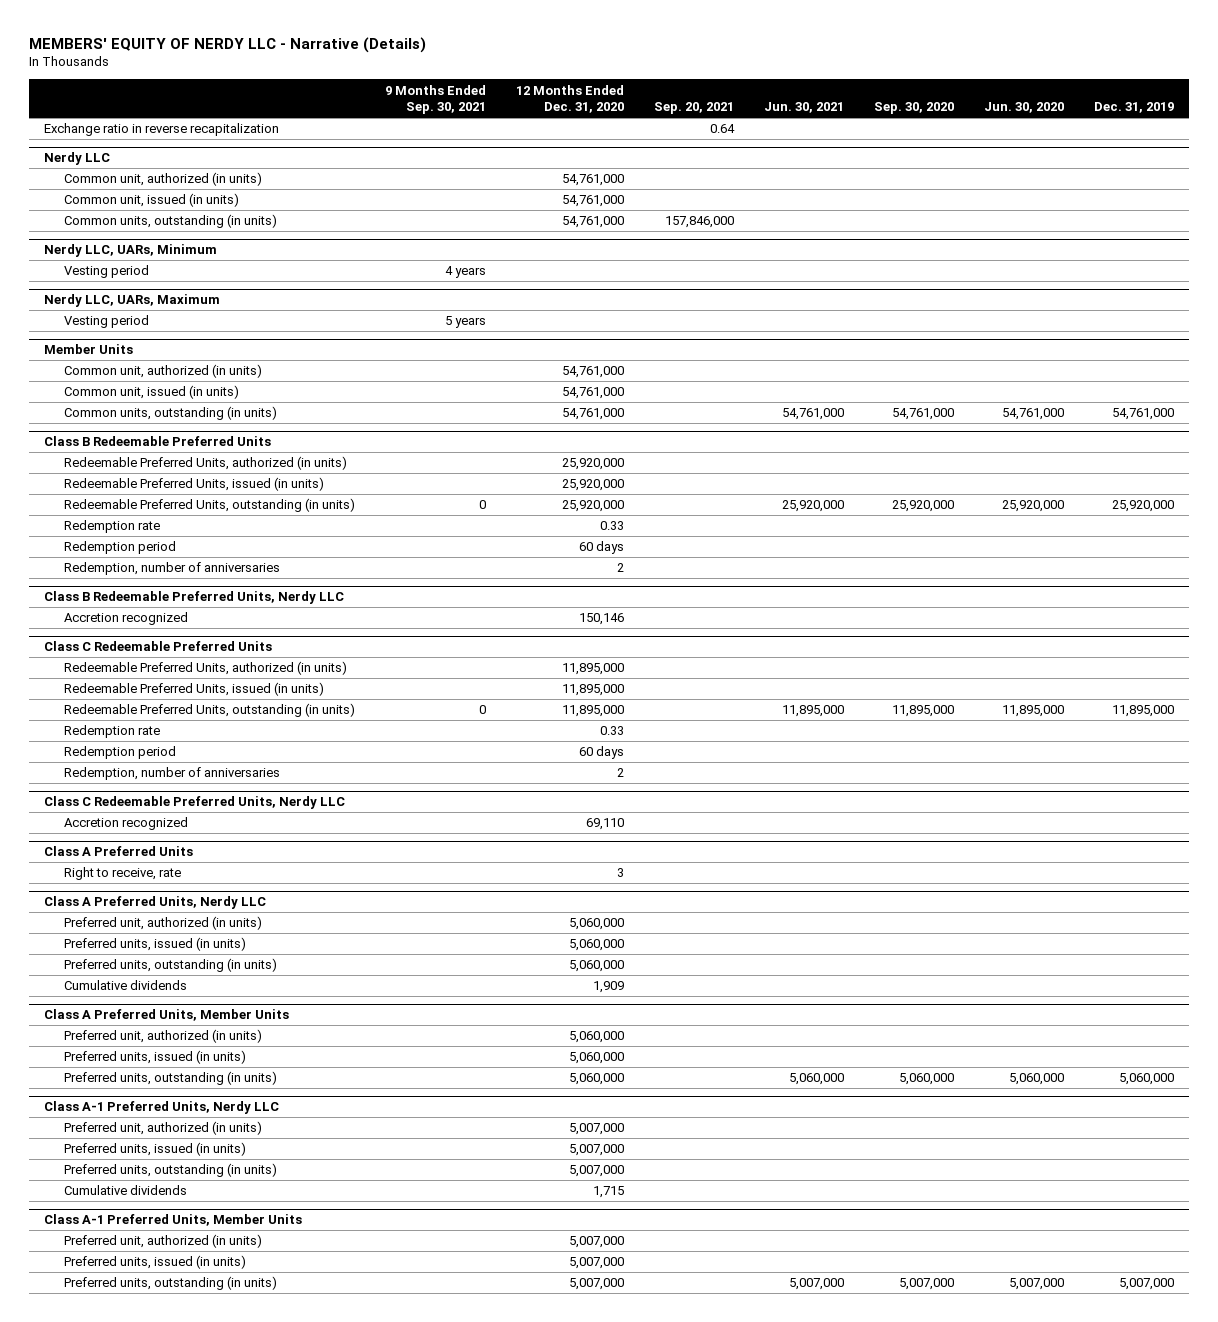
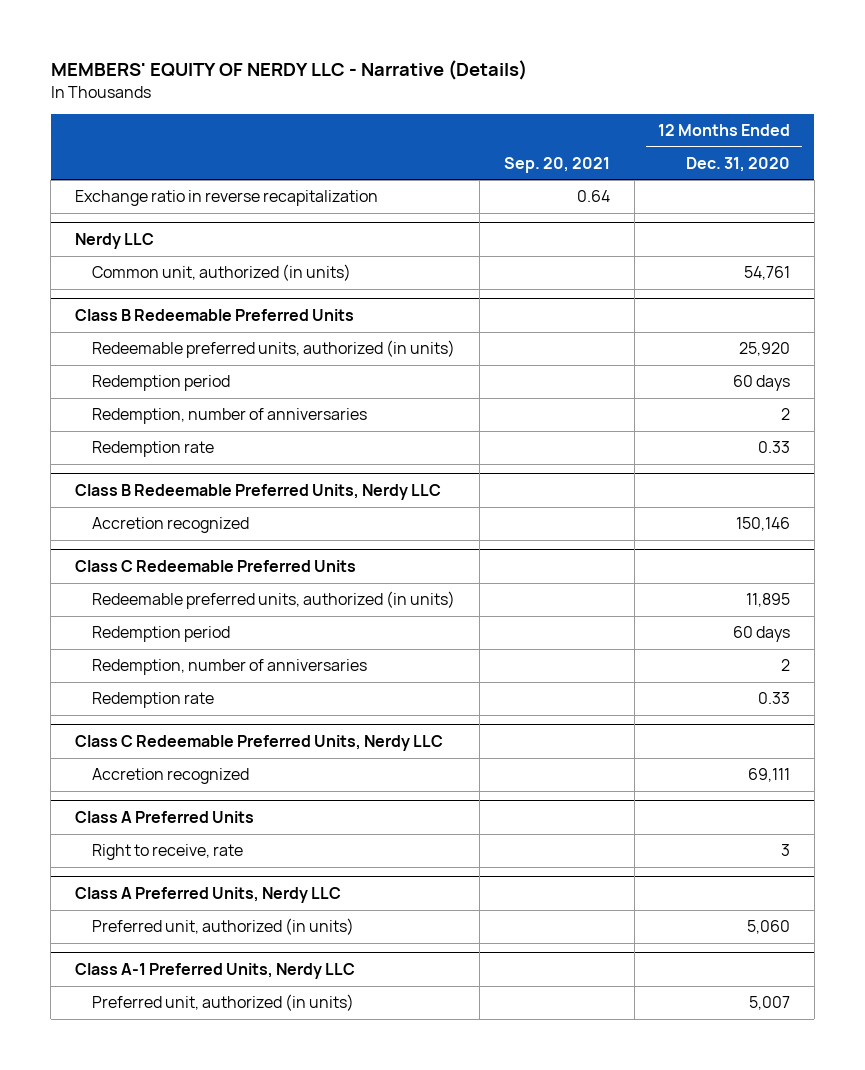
[385,84,487,115] 9 Months Ended Sep. 30, 2021 -> none
[764,102,845,114] Jun. 30, 2021 -> none
[874,102,955,115] Sep. 30, 2020 -> none
[984,102,1065,114] Jun. 30, 2020 -> none
[1093,102,1174,114] Dec. 31, 2019 -> none
[64,193,240,208] Common unit, issued (in units) -> none
[64,214,278,229] Common units, outstanding (in units) -> none
[43,244,217,258] Nerdy LLC, UARs, Minimum -> none
[64,265,150,279] Vesting period -> none
[43,294,220,308] Nerdy LLC, UARs, Maximum -> none
[64,315,150,329] Vesting period -> none
[43,344,133,355] Member Units -> none
[64,364,263,379] Common unit, authorized (in units) -> none
[64,385,240,400] Common unit, issued (in units) -> none
[64,406,278,421] Common units, outstanding (in units) -> none
[562,174,625,187] 54,761,000 -> [744,266,791,281] 54,761
[64,477,325,492] Redeemable Preferred Units, issued (in units) -> none
[64,498,356,513] Redeemable Preferred Units, outstanding (in units) -> none
[64,456,348,471] Redeemable Preferred Units, authorized (in units) -> [92,340,456,359] Redeemable preferred units, authorized (in units)
[562,458,625,471] 25,920,000 -> [739,342,791,357] 25,920
[64,520,161,534] Redemption rate -> [92,441,215,458] Redemption rate
[64,682,325,697] Redeemable Preferred Units, issued (in units) -> none
[64,703,356,718] Redeemable Preferred Units, outstanding (in units) -> none
[64,661,348,676] Redeemable Preferred Units, authorized (in units) -> [92,591,456,610] Redeemable preferred units, authorized (in units)
[562,663,625,676] 11,895,000 -> [746,593,791,608] 11,895
[64,725,161,739] Redemption rate -> [92,692,215,709] Redemption rate
[586,818,625,831] 69,110 -> [748,768,791,783] 69,111
[64,937,247,952] Preferred units, issued (in units) -> none
[64,958,278,973] Preferred units, outstanding (in units) -> none
[64,980,188,991] Cumulative dividends -> none
[43,1009,289,1022] Class A Preferred Units, Member Units -> none
[64,1029,263,1044] Preferred unit, authorized (in units) -> none
[64,1050,247,1065] Preferred units, issued (in units) -> none
[64,1071,278,1086] Preferred units, outstanding (in units) -> none
[569,918,625,931] 5,060,000 -> [747,920,791,935] 5,060
[64,1142,247,1157] Preferred units, issued (in units) -> none
[64,1163,278,1178] Preferred units, outstanding (in units) -> none
[64,1185,188,1196] Cumulative dividends -> none
[43,1214,302,1227] Class A-1 Preferred Units, Member Units -> none
[64,1234,263,1249] Preferred unit, authorized (in units) -> none
[64,1255,247,1270] Preferred units, issued (in units) -> none
[64,1276,278,1291] Preferred units, outstanding (in units) -> none
[569,1123,625,1136] 5,007,000 -> [749,996,791,1011] 5,007

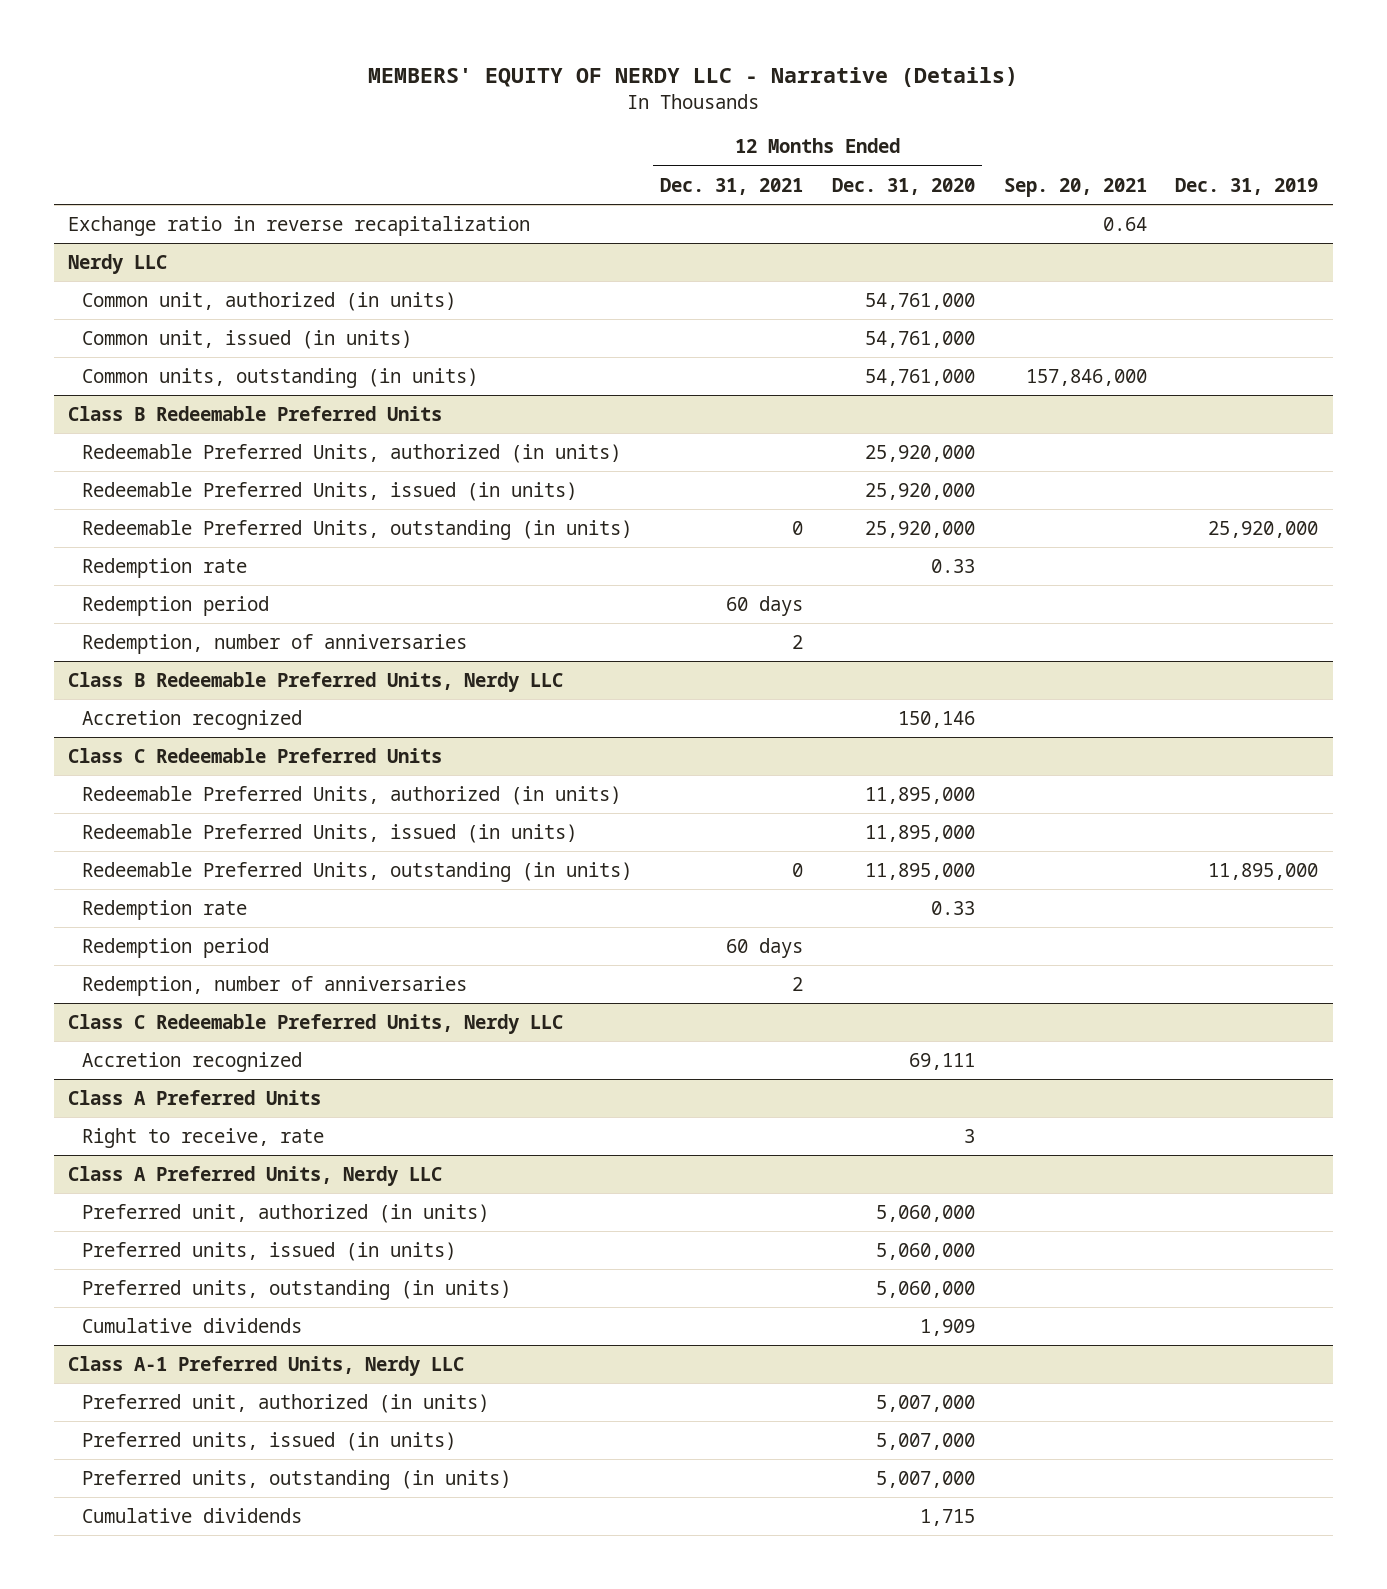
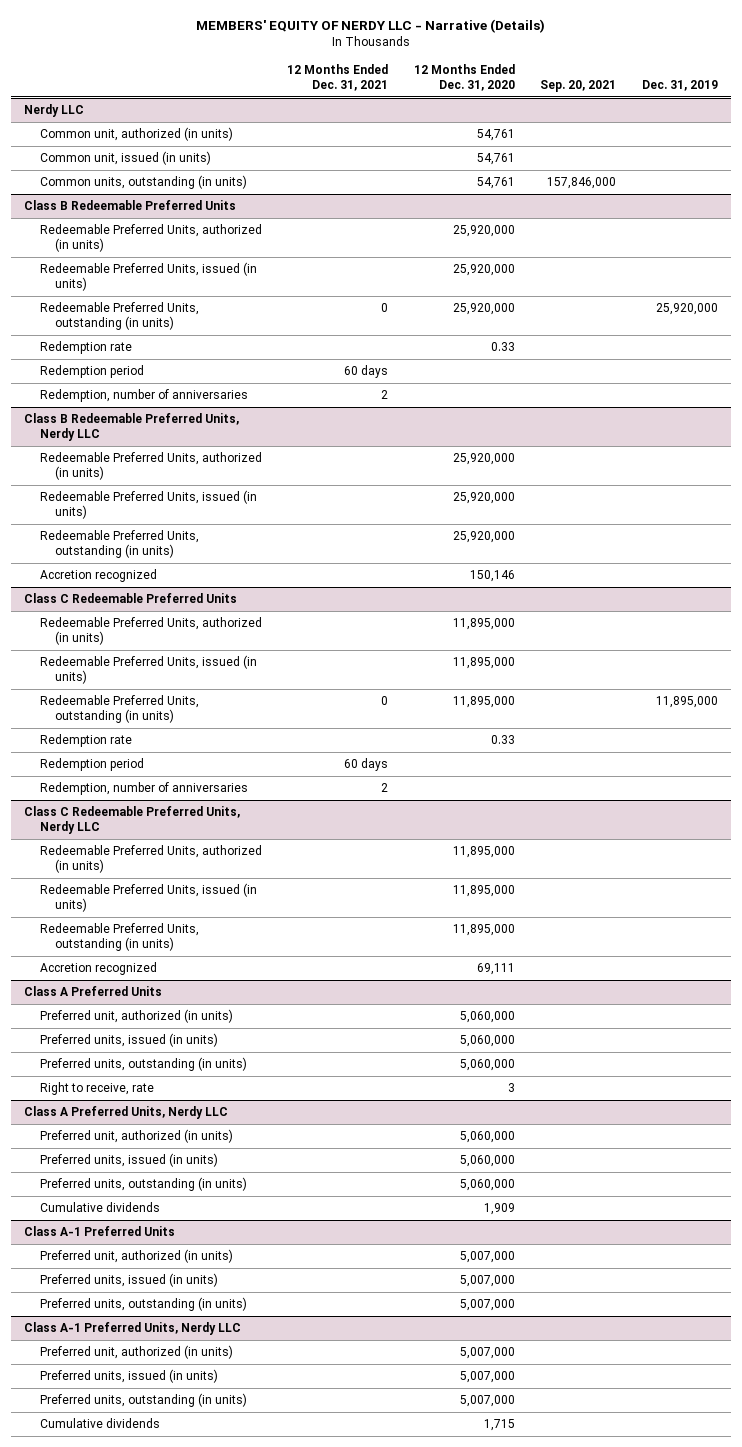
[68,215,531,236] Exchange ratio in reverse recapitalization -> none
[864,292,975,310] 54,761,000 -> [476,129,515,142] 54,761
[864,330,975,348] 54,761,000 -> [476,153,515,166] 54,761
[864,368,975,386] 54,761,000 -> [476,177,515,190] 54,761
none -> [39,452,262,481] Redeemable Preferred Units, authorized (in units)
none -> [39,490,257,520] Redeemable Preferred Units, issued (in units)
none -> [39,530,199,559] Redeemable Preferred Units, outstanding (in units)
none -> [39,845,262,874] Redeemable Preferred Units, authorized (in units)
none -> [39,883,257,913] Redeemable Preferred Units, issued (in units)
none -> [39,923,199,952] Redeemable Preferred Units, outstanding (in units)
none -> [39,1009,233,1024] Preferred unit, authorized (in units)
none -> [39,1033,218,1048] Preferred units, issued (in units)
none -> [39,1057,247,1072] Preferred units, outstanding (in units)
none -> [24,1226,176,1237] Class A-1 Preferred Units
none -> [39,1249,233,1264] Preferred unit, authorized (in units)
none -> [39,1273,218,1288] Preferred units, issued (in units)
none -> [39,1297,247,1312] Preferred units, outstanding (in units)

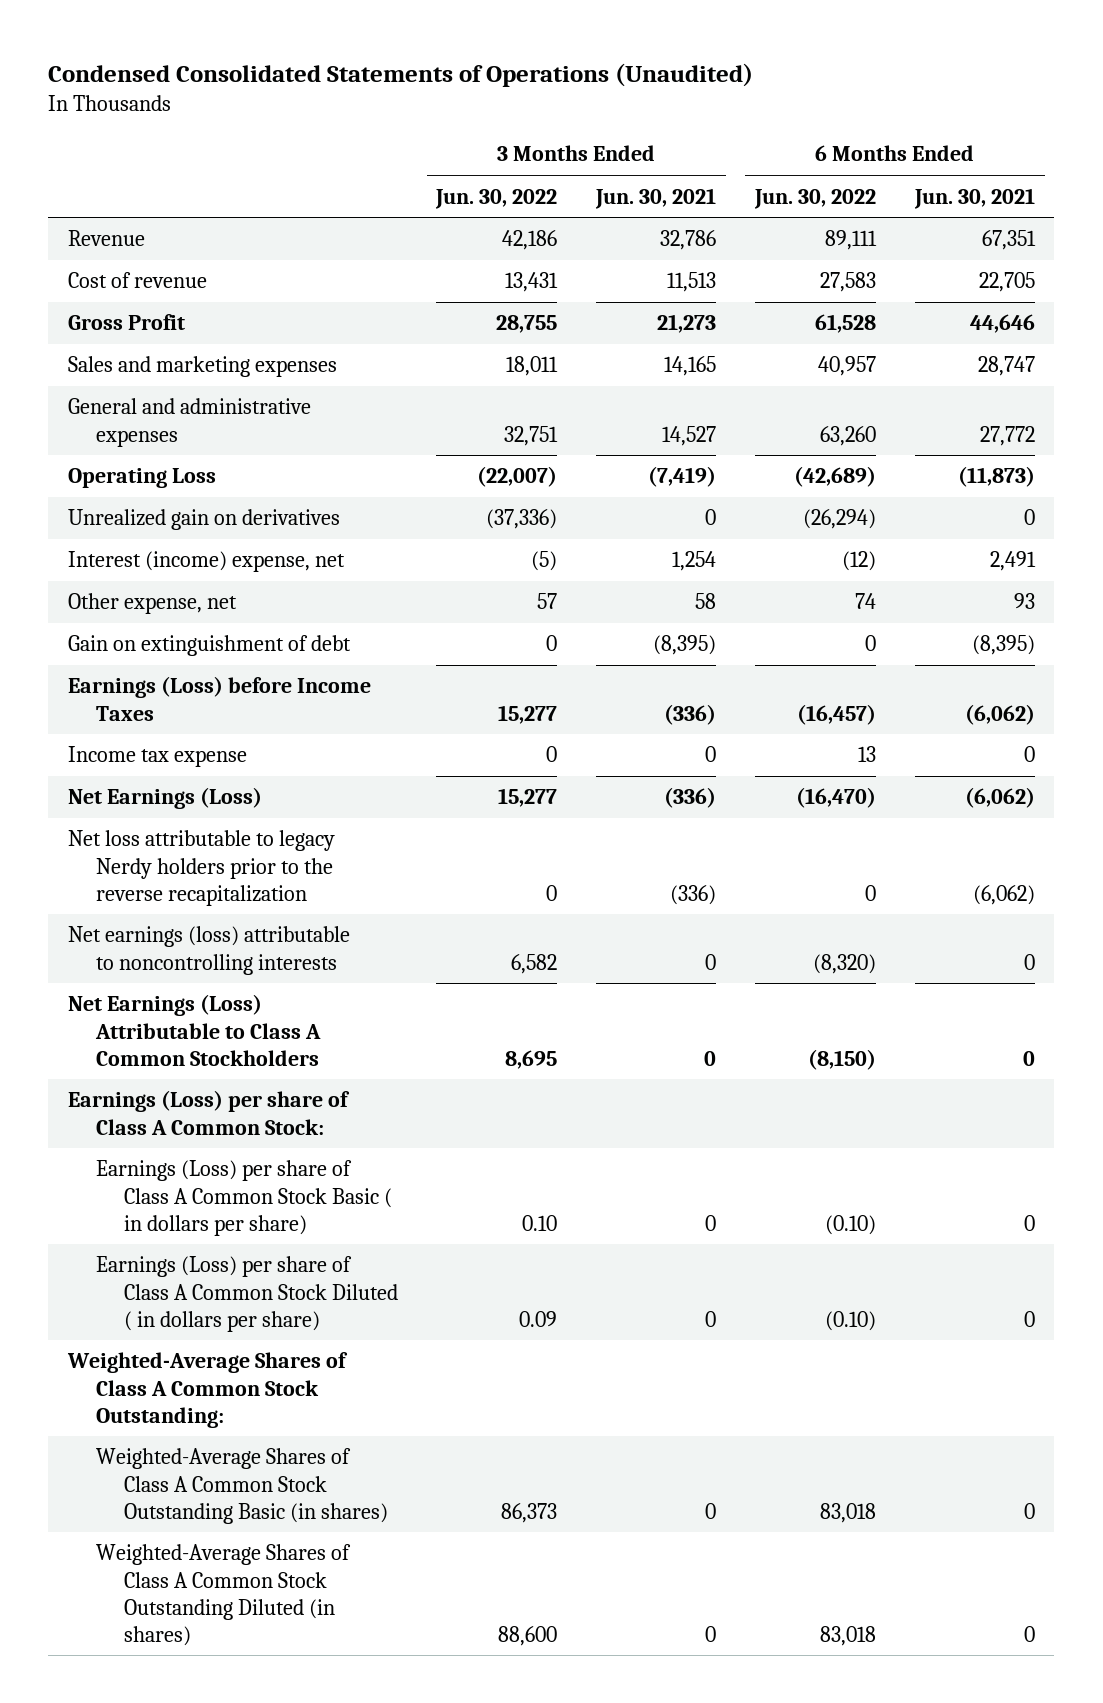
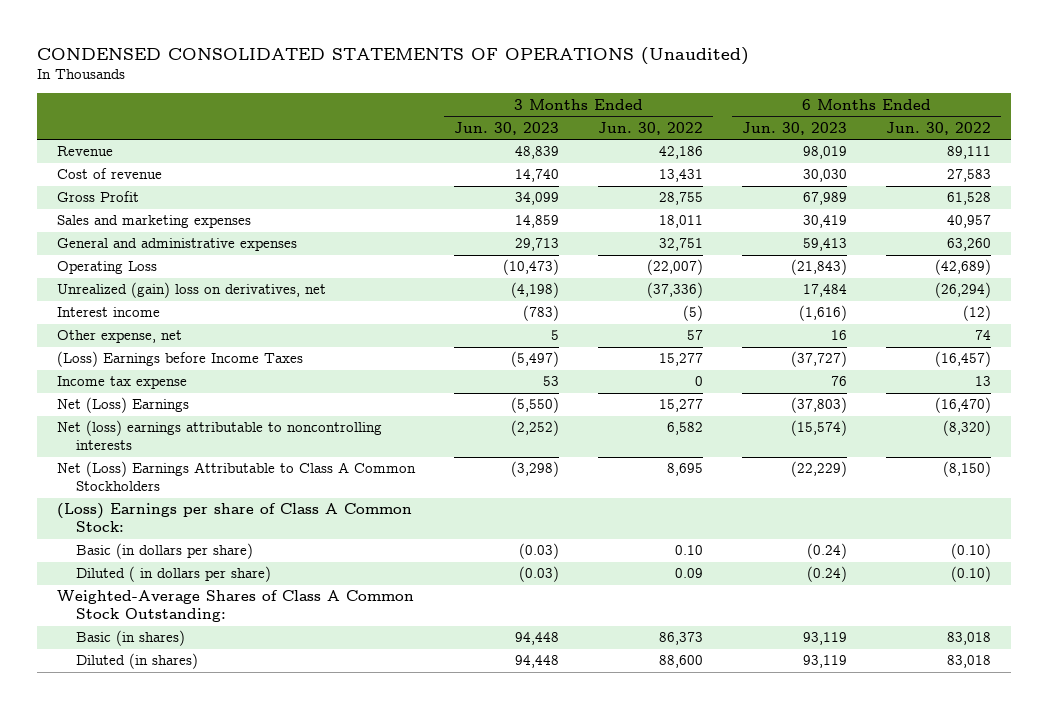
[48,63,754,88] Condensed Consolidated Statements of Operations (Unaudited) -> [37,46,750,65] CONDENSED CONSOLIDATED STATEMENTS OF OPERATIONS (Unaudited)
[595,187,717,209] Jun. 30, 2021 -> none
[914,187,1036,209] Jun. 30, 2021 -> none
none -> [453,121,559,135] Jun. 30, 2023
none -> [742,121,848,135] Jun. 30, 2023
[67,509,340,531] Unrealized gain on derivatives -> [56,282,326,299] Unrealized (gain) loss on derivatives, net
[67,551,345,573] Interest (income) expense, net -> [56,307,160,318] Interest income
[67,635,351,657] Gain on extinguishment of debt -> none
[67,676,371,721] Earnings (Loss) before Income Taxes -> [56,351,303,368] (Loss) Earnings before Income Taxes
[67,830,335,906] Net loss attributable to legacy Nerdy holders prior to the reverse recapitalization -> none
[67,787,262,810] Net Earnings (Loss) -> [56,397,189,414] Net (Loss) Earnings
[67,926,350,975] Net earnings (loss) attributable to noncontrolling interests -> [56,420,382,451] Net (loss) earnings attributable to noncontrolling interests
[67,994,321,1066] Net Earnings (Loss) Attributable to Class A Common Stockholders -> [56,461,416,492] Net (Loss) Earnings Attributable to Class A Common Stockholders
[67,1090,350,1135] Earnings (Loss) per share of Class A Common Stock: -> [56,503,412,533] (Loss) Earnings per share of Class A Common Stock:
[95,1160,392,1236] Earnings (Loss) per share of Class A Common Stock Basic ( in dollars per share) -> [76,543,254,560] Basic (in dollars per share)
[95,1256,398,1332] Earnings (Loss) per share of Class A Common Stock Diluted ( in dollars per share) -> [76,566,272,583] Diluted ( in dollars per share)
[95,1448,388,1524] Weighted-Average Shares of Class A Common Stock Outstanding Basic (in shares) -> [76,630,186,647] Basic (in shares)
[95,1544,351,1646] Weighted-Average Shares of Class A Common Stock Outstanding Diluted (in shares) -> [76,653,199,670] Diluted (in shares)

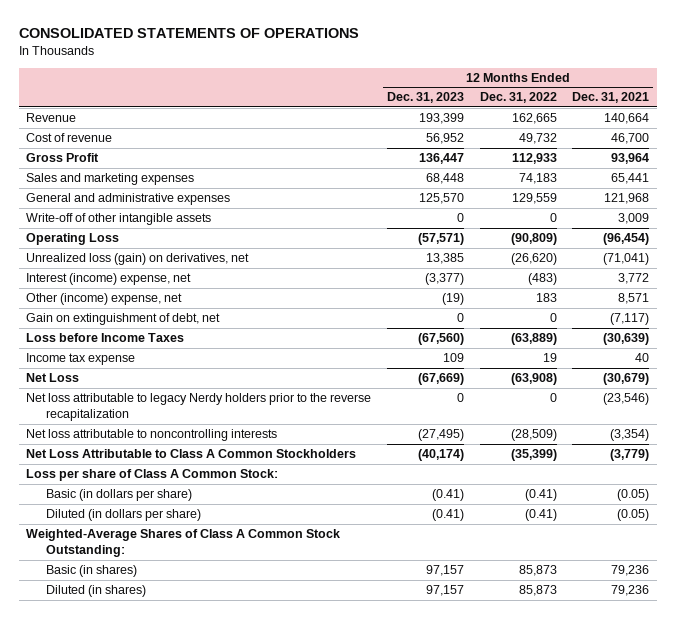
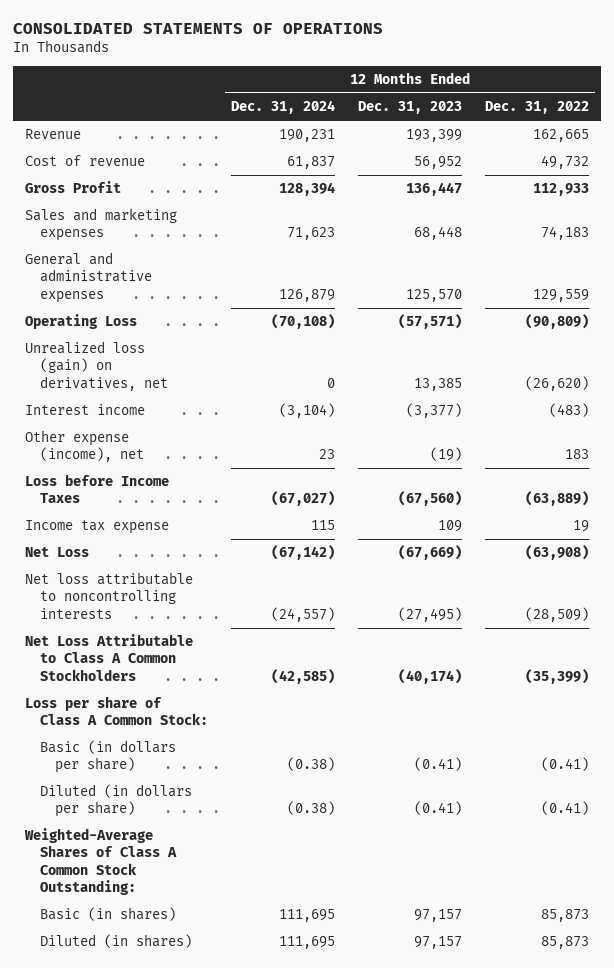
[572,92,650,104] Dec. 31, 2021 -> none
none -> [231,100,336,115] Dec. 31, 2024
[26,213,212,226] Write-off of other intangible assets -> none
[26,313,221,326] Gain on extinguishment of debt, net -> none
[26,273,192,286] Interest (income) expense, net -> [24,404,145,416] Interest income
[26,293,183,306] Other (income) expense, net -> [24,430,145,463] Other expense (income), net
[26,393,372,422] Net loss attributable to legacy Nerdy holders prior to the reverse recapitalization -> none

